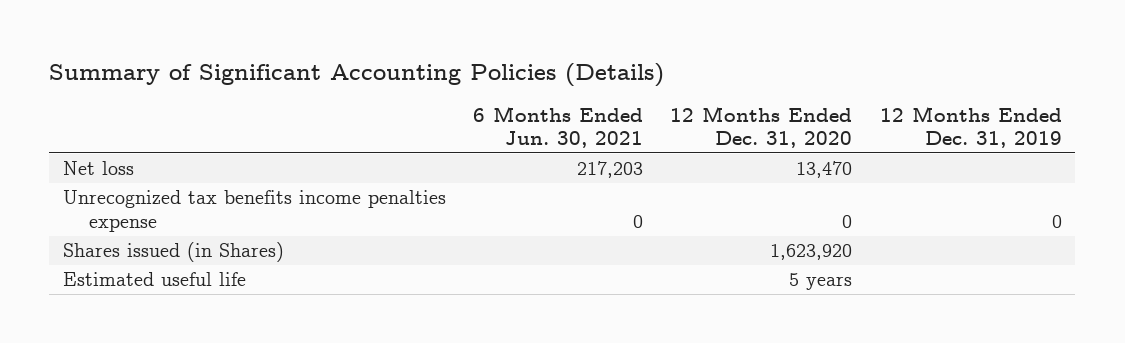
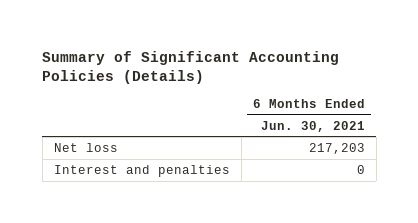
[670,105,853,149] 12 Months Ended Dec. 31, 2020 -> none
[879,105,1062,149] 12 Months Ended Dec. 31, 2019 -> none
[62,242,284,263] Shares issued (in Shares) -> none
[62,272,246,287] Estimated useful life -> none
[62,190,446,232] Unrecognized tax benefits income penalties expense -> [53,164,230,177] Interest and penalties

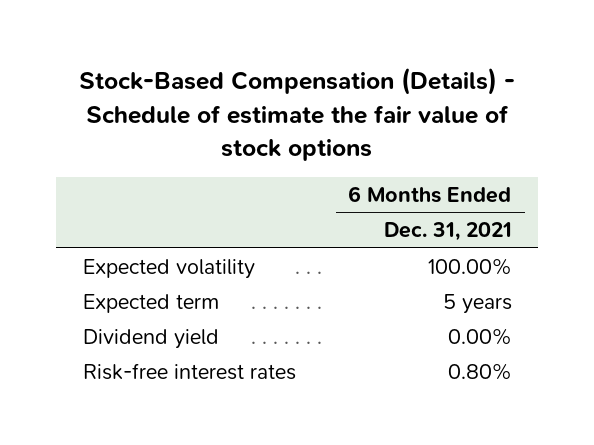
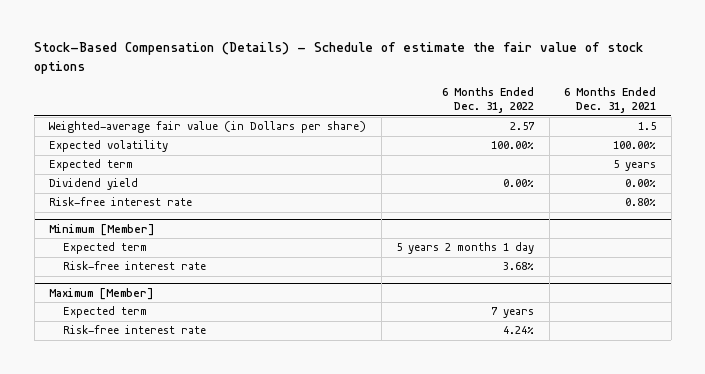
none -> [442,86,535,114] 6 Months Ended Dec. 31, 2022
none -> [49,121,367,134] Weighted-average fair value (in Dollars per share)
[82,362,296,380] Risk-free interest rates -> [49,197,193,207] Risk-free interest rate
none -> [49,223,156,236] Minimum [Member]
none -> [63,242,148,255] Expected term
none -> [63,261,207,271] Risk-free interest rate
none -> [49,287,155,300] Maximum [Member]
none -> [63,306,148,319] Expected term
none -> [63,325,207,335] Risk-free interest rate

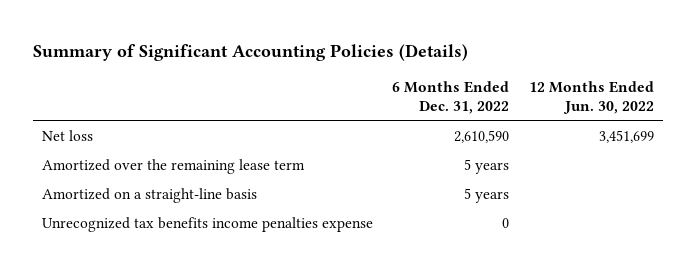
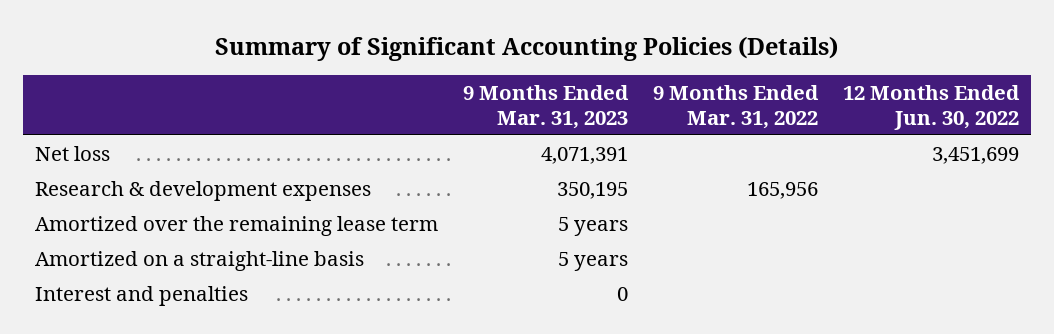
[392,80,510,115] 6 Months Ended Dec. 31, 2022 -> none
none -> [463,84,630,129] 9 Months Ended Mar. 31, 2023
none -> [652,84,819,129] 9 Months Ended Mar. 31, 2022
none -> [35,180,372,201] Research & development expenses
[42,217,374,233] Unrecognized tax benefits income penalties expense -> [35,285,249,306] Interest and penalties

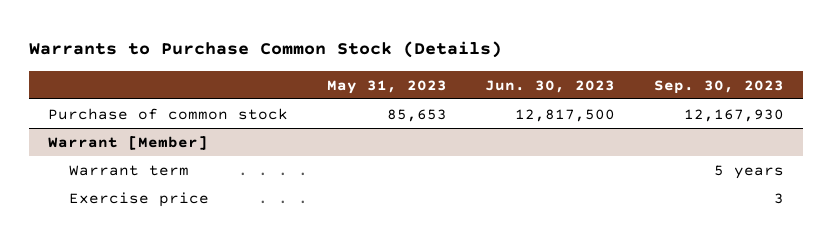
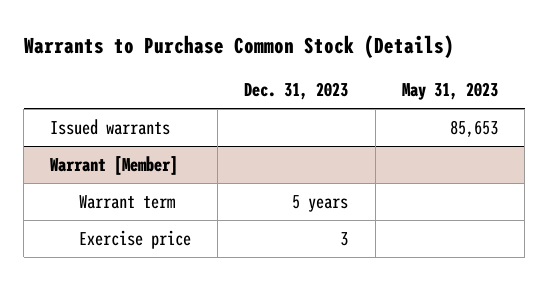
[485,79,616,93] Jun. 30, 2023 -> none
[653,79,784,94] Sep. 30, 2023 -> none
none -> [244,82,349,101] Dec. 31, 2023
[48,107,289,120] Purchase of common stock -> [50,119,171,136] Issued warrants

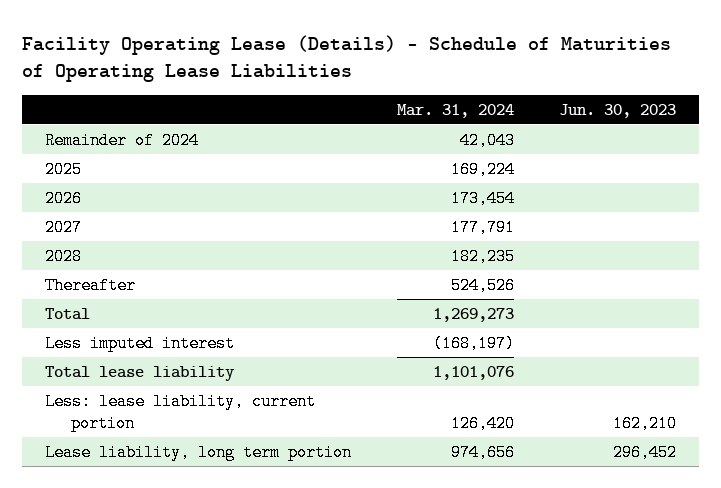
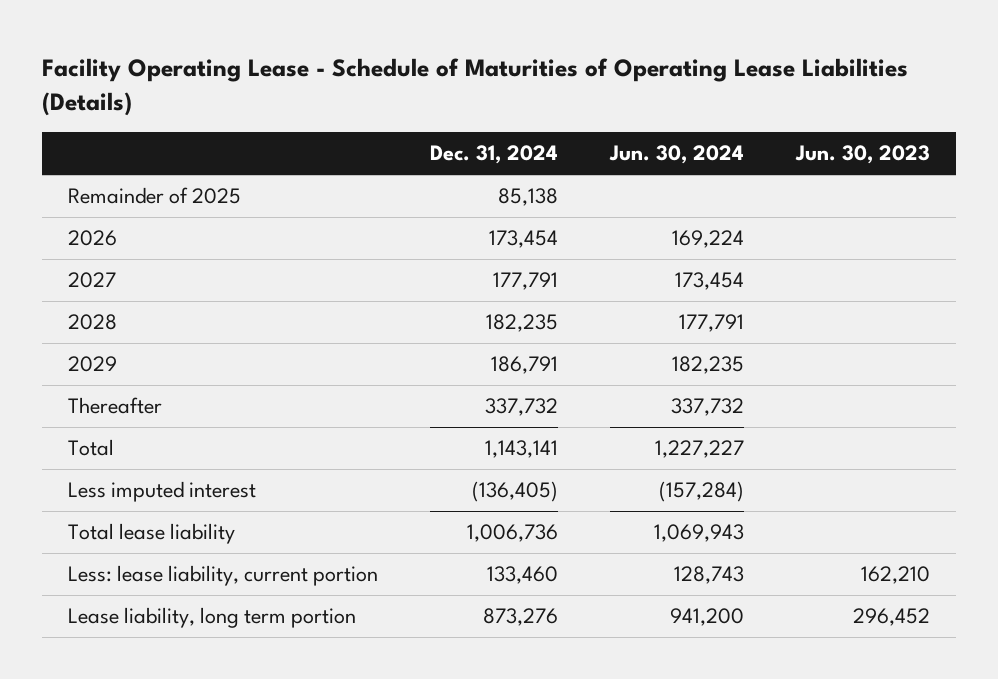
[21,34,671,83] Facility Operating Lease (Details) - Schedule of Maturities of Operating Lease Liabilities -> [41,57,908,116] Facility Operating Lease - Schedule of Maturities of Operating Lease Liabilities (Details)
[396,103,514,118] Mar. 31, 2024 -> none
none -> [429,145,558,165] Dec. 31, 2024
none -> [608,145,744,165] Jun. 30, 2024
[44,160,82,178] 2025 -> none
[44,131,199,149] Remainder of 2024 -> [67,187,241,205] Remainder of 2025
none -> [67,356,117,373] 2029

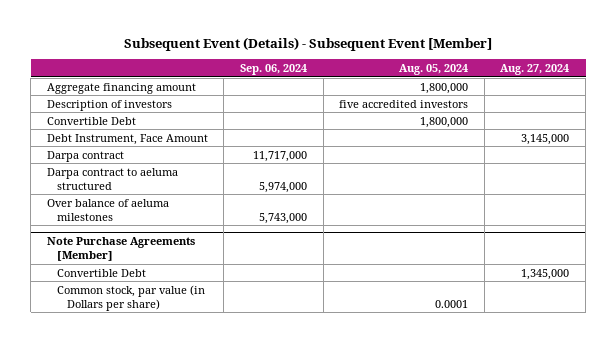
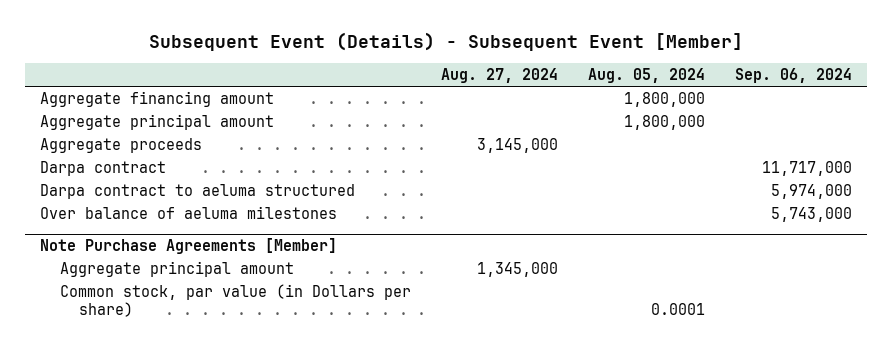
[46,99,172,111] Description of investors -> none
[46,116,136,125] Convertible Debt -> [39,113,274,130] Aggregate principal amount
[46,133,208,145] Debt Instrument, Face Amount -> [39,137,202,153] Aggregate proceeds
[56,268,146,277] Convertible Debt -> [59,260,294,277] Aggregate principal amount

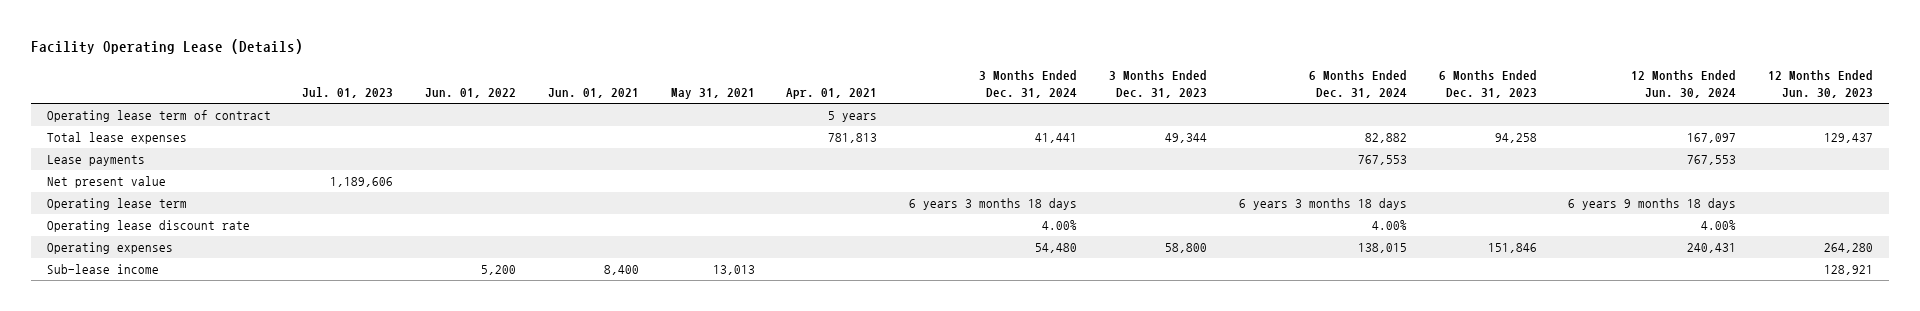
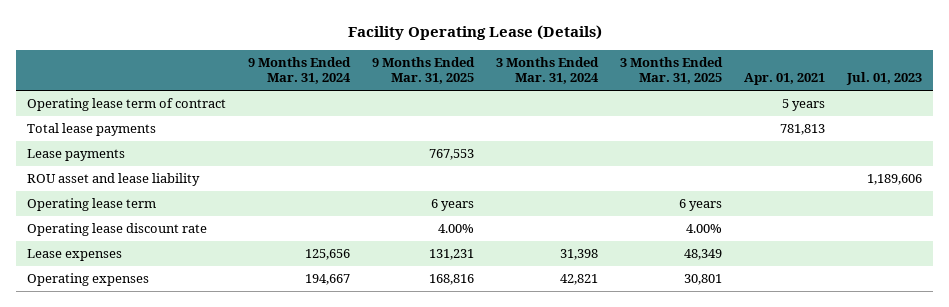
[425,88,517,99] Jun. 01, 2022 -> none
[547,88,639,99] Jun. 01, 2021 -> none
[670,88,755,100] May 31, 2021 -> none
[979,70,1078,99] 3 Months Ended Dec. 31, 2024 -> none
[1109,70,1208,99] 3 Months Ended Dec. 31, 2023 -> none
[1308,70,1407,99] 6 Months Ended Dec. 31, 2024 -> none
[1438,70,1537,99] 6 Months Ended Dec. 31, 2023 -> none
[1631,70,1737,99] 12 Months Ended Jun. 30, 2024 -> none
[1768,70,1874,99] 12 Months Ended Jun. 30, 2023 -> none
none -> [248,56,352,85] 9 Months Ended Mar. 31, 2024
none -> [372,56,476,85] 9 Months Ended Mar. 31, 2025
none -> [496,56,600,85] 3 Months Ended Mar. 31, 2024
none -> [620,56,724,85] 3 Months Ended Mar. 31, 2025
[46,132,187,145] Total lease expenses -> [27,123,157,137] Total lease payments
[46,176,166,189] Net present value -> [27,173,201,187] ROU asset and lease liability
none -> [27,249,123,262] Lease expenses
[46,264,159,275] Sub-lease income -> none

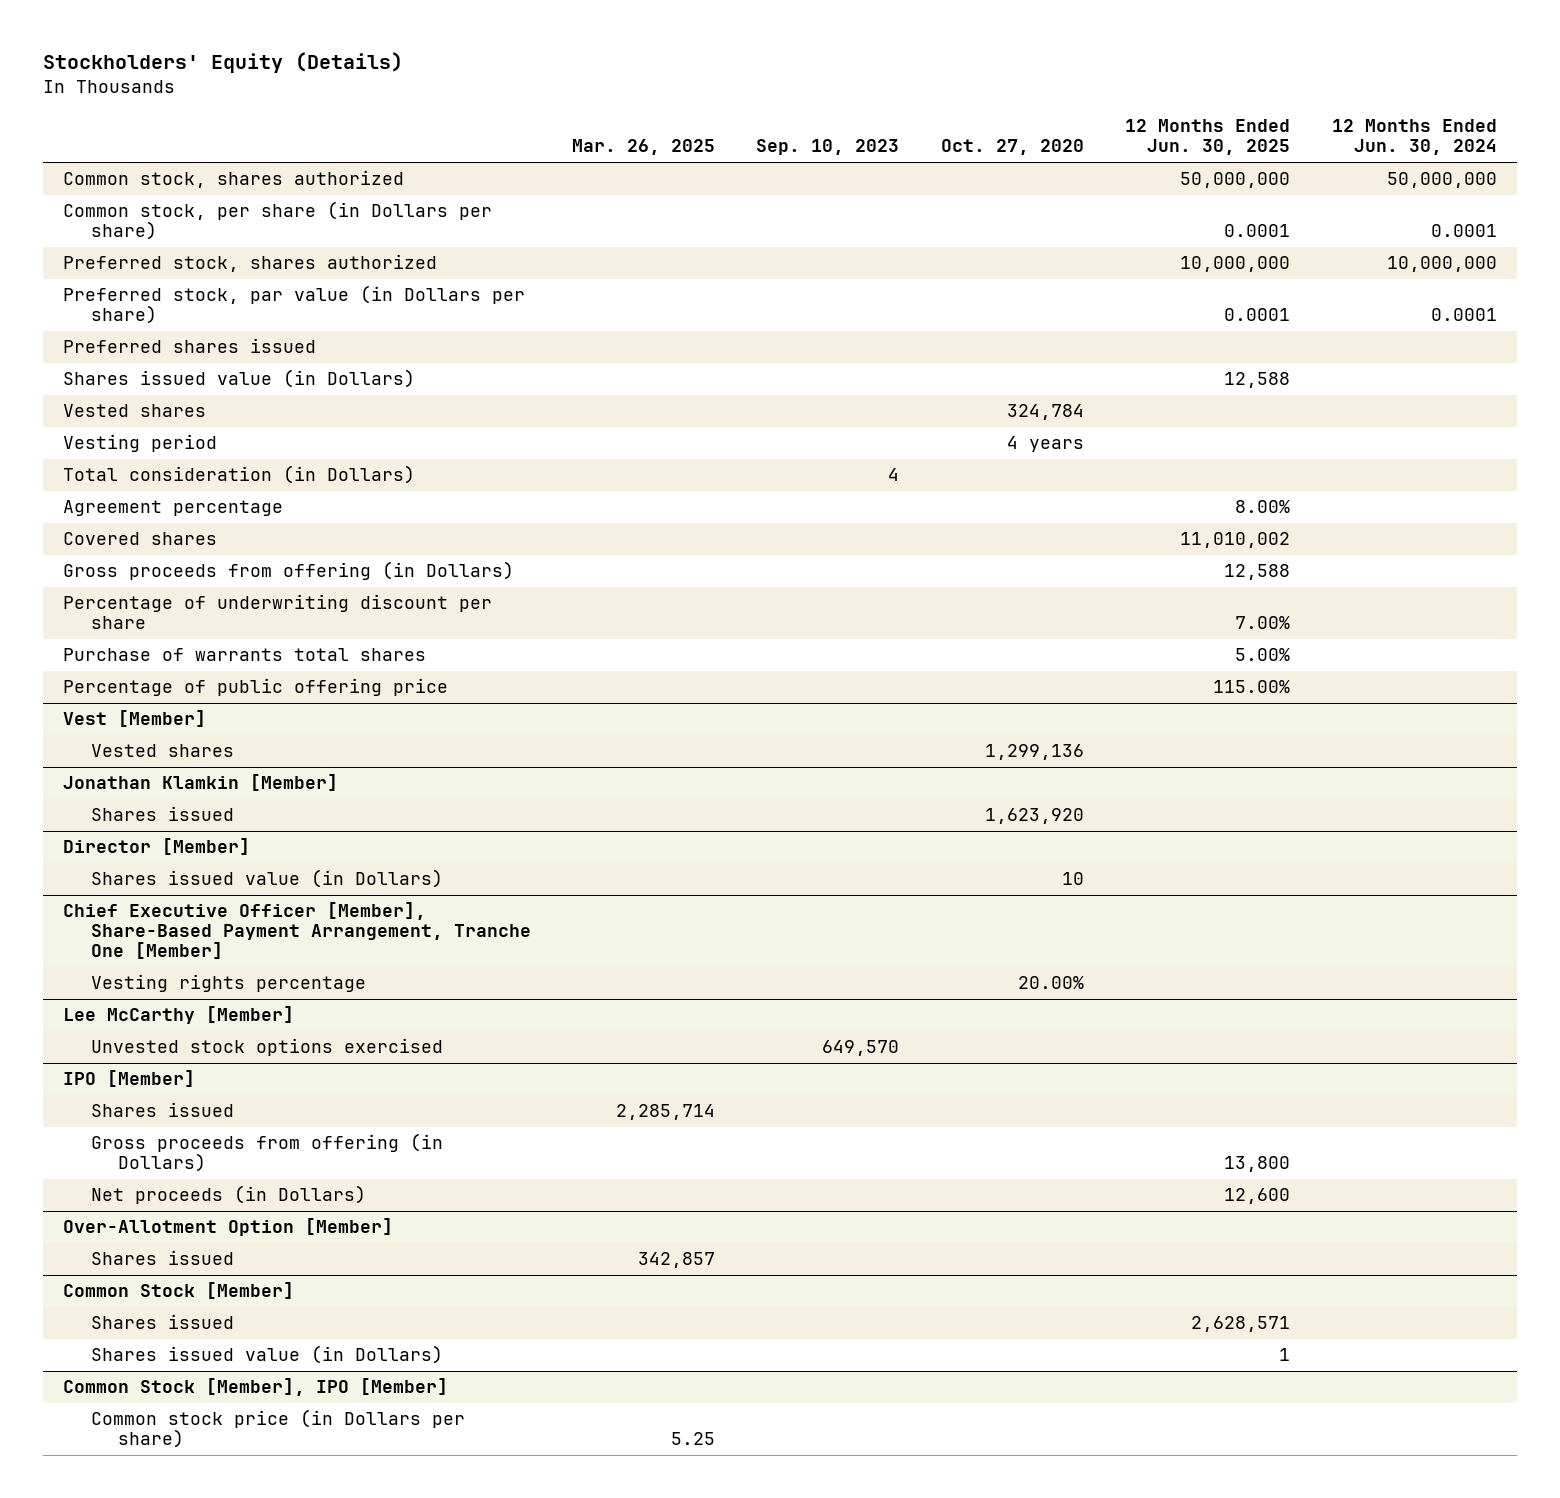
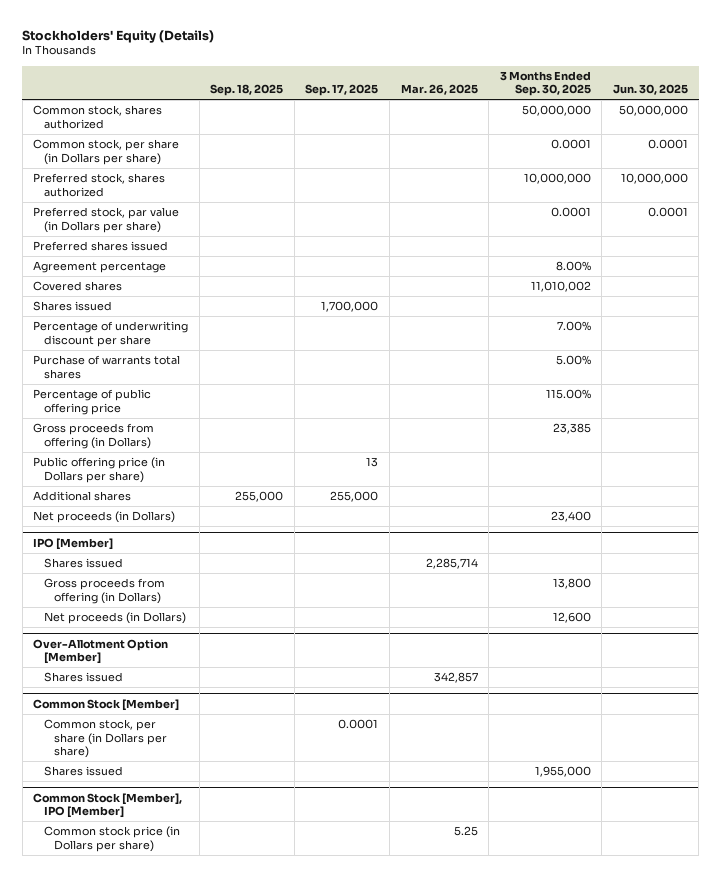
[756,139,900,156] Sep. 10, 2023 -> none
[940,139,1084,156] Oct. 27, 2020 -> none
[1125,119,1291,156] 12 Months Ended Jun. 30, 2025 -> none
[1331,119,1497,156] 12 Months Ended Jun. 30, 2024 -> none
none -> [210,84,284,97] Sep. 18, 2025
none -> [305,84,379,97] Sep. 17, 2025
none -> [499,70,591,97] 3 Months Ended Sep. 30, 2025
none -> [612,84,688,96] Jun. 30, 2025
[63,369,416,389] Shares issued value (in Dollars) -> none
[63,404,207,418] Vested shares -> none
[63,434,218,453] Vesting period -> none
[63,465,416,485] Total consideration (in Dollars) -> none
none -> [33,301,113,312] Shares issued
[63,710,207,728] Vest [Member] -> none
[90,744,234,758] Vested shares -> none
[63,774,339,792] Jonathan Klamkin [Member] -> none
[90,806,234,822] Shares issued -> none
[63,838,251,856] Director [Member] -> none
[90,869,443,889] Shares issued value (in Dollars) -> none
[63,902,531,960] Chief Executive Officer [Member], Share-Based Payment Arrangement, Tranche One [Member] -> none
[90,974,366,993] Vesting rights percentage -> none
[63,1006,295,1025] Lee McCarthy [Member] -> none
[90,1038,443,1057] Unvested stock options exercised -> none
[63,561,515,581] Gross proceeds from offering (in Dollars) -> [33,423,155,449] Gross proceeds from offering (in Dollars)
none -> [33,457,166,483] Public offering price (in Dollars per share)
none -> [33,491,132,502] Additional shares
none -> [33,511,176,524] Net proceeds (in Dollars)
none -> [43,719,167,759] Common stock, per share (in Dollars per share)
[90,1345,443,1365] Shares issued value (in Dollars) -> none

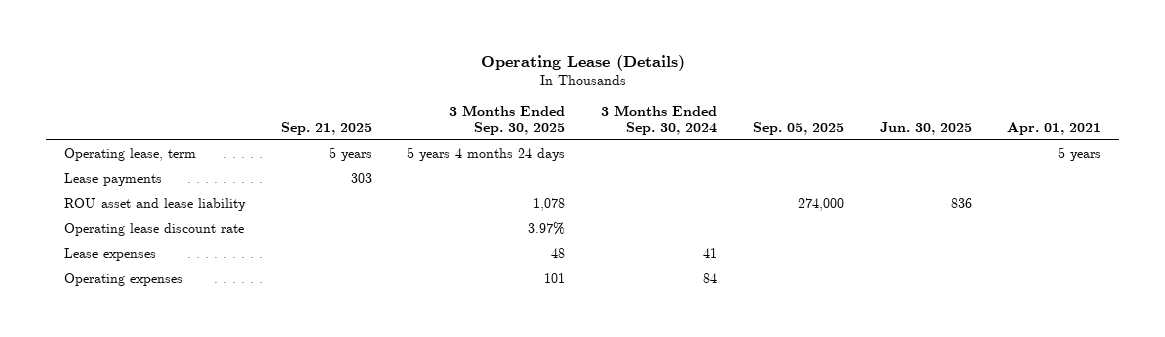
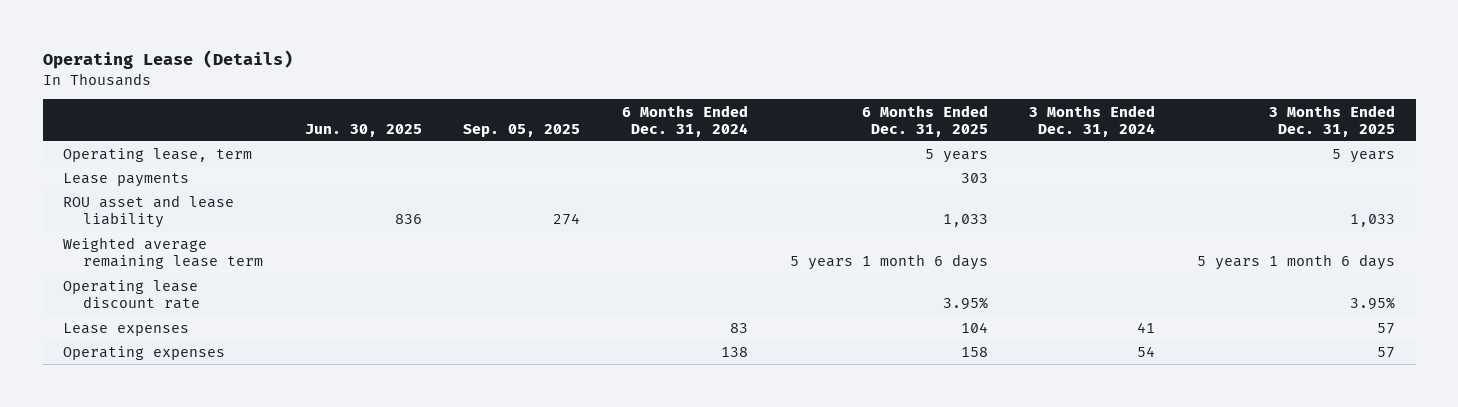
[280,121,372,135] Sep. 21, 2025 -> none
[449,104,566,135] 3 Months Ended Sep. 30, 2025 -> none
[601,104,718,135] 3 Months Ended Sep. 30, 2024 -> none
[1007,121,1102,135] Apr. 01, 2021 -> none
none -> [621,104,748,137] 6 Months Ended Dec. 31, 2024
none -> [861,104,988,137] 6 Months Ended Dec. 31, 2025
none -> [1029,104,1156,137] 3 Months Ended Dec. 31, 2024
none -> [1268,104,1395,137] 3 Months Ended Dec. 31, 2025
[797,198,844,212] 274,000 -> [553,213,581,226] 274
none -> [63,237,264,270] Weighted average remaining lease term

